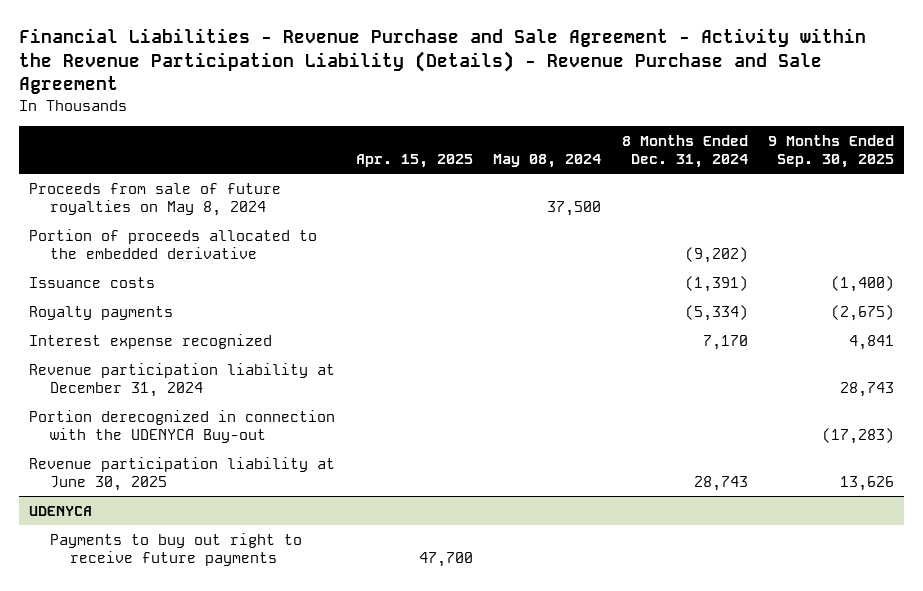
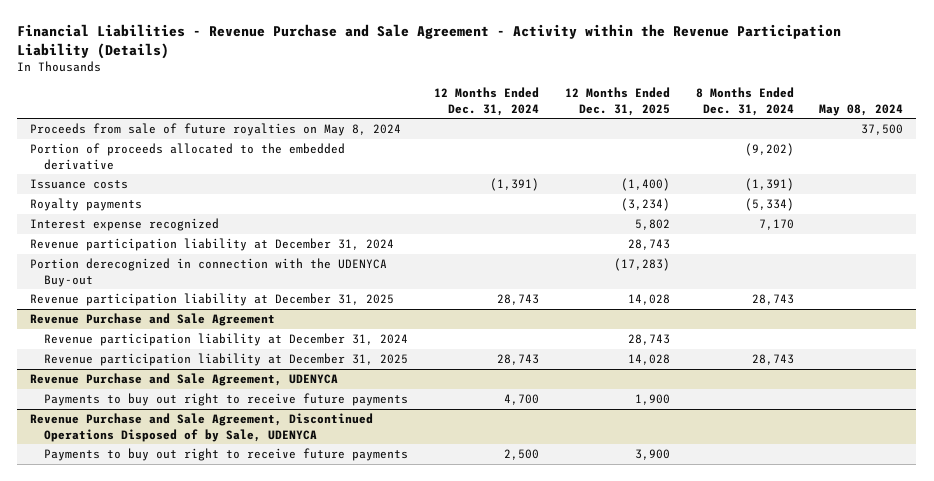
[19,27,867,95] Financial Liabilities - Revenue Purchase and Sale Agreement - Activity within the Revenue Participation Liability (Details) - Revenue Purchase and Sale Agreement -> [17,24,842,59] Financial Liabilities - Revenue Purchase and Sale Agreement - Activity within the Revenue Participation Liability (Details)
[355,154,473,169] Apr. 15, 2025 -> none
[767,134,894,169] 9 Months Ended Sep. 30, 2025 -> none
none -> [434,87,540,116] 12 Months Ended Dec. 31, 2024
none -> [564,87,670,116] 12 Months Ended Dec. 31, 2025
[49,532,302,567] Payments to buy out right to receive future payments -> none
[29,456,336,492] Revenue participation liability at June 30, 2025 -> [30,292,395,306] Revenue participation liability at December 31, 2025
[29,505,93,516] UDENYCA -> [30,312,276,326] Revenue Purchase and Sale Agreement
none -> [44,332,409,346] Revenue participation liability at December 31, 2024
none -> [44,352,409,366] Revenue participation liability at December 31, 2025
none -> [30,372,339,386] Revenue Purchase and Sale Agreement, UDENYCA
none -> [44,392,409,406] Payments to buy out right to receive future payments
none -> [30,412,374,442] Revenue Purchase and Sale Agreement, Discontinued Operations Disposed of by Sale, UDENYCA
none -> [44,447,409,461] Payments to buy out right to receive future payments

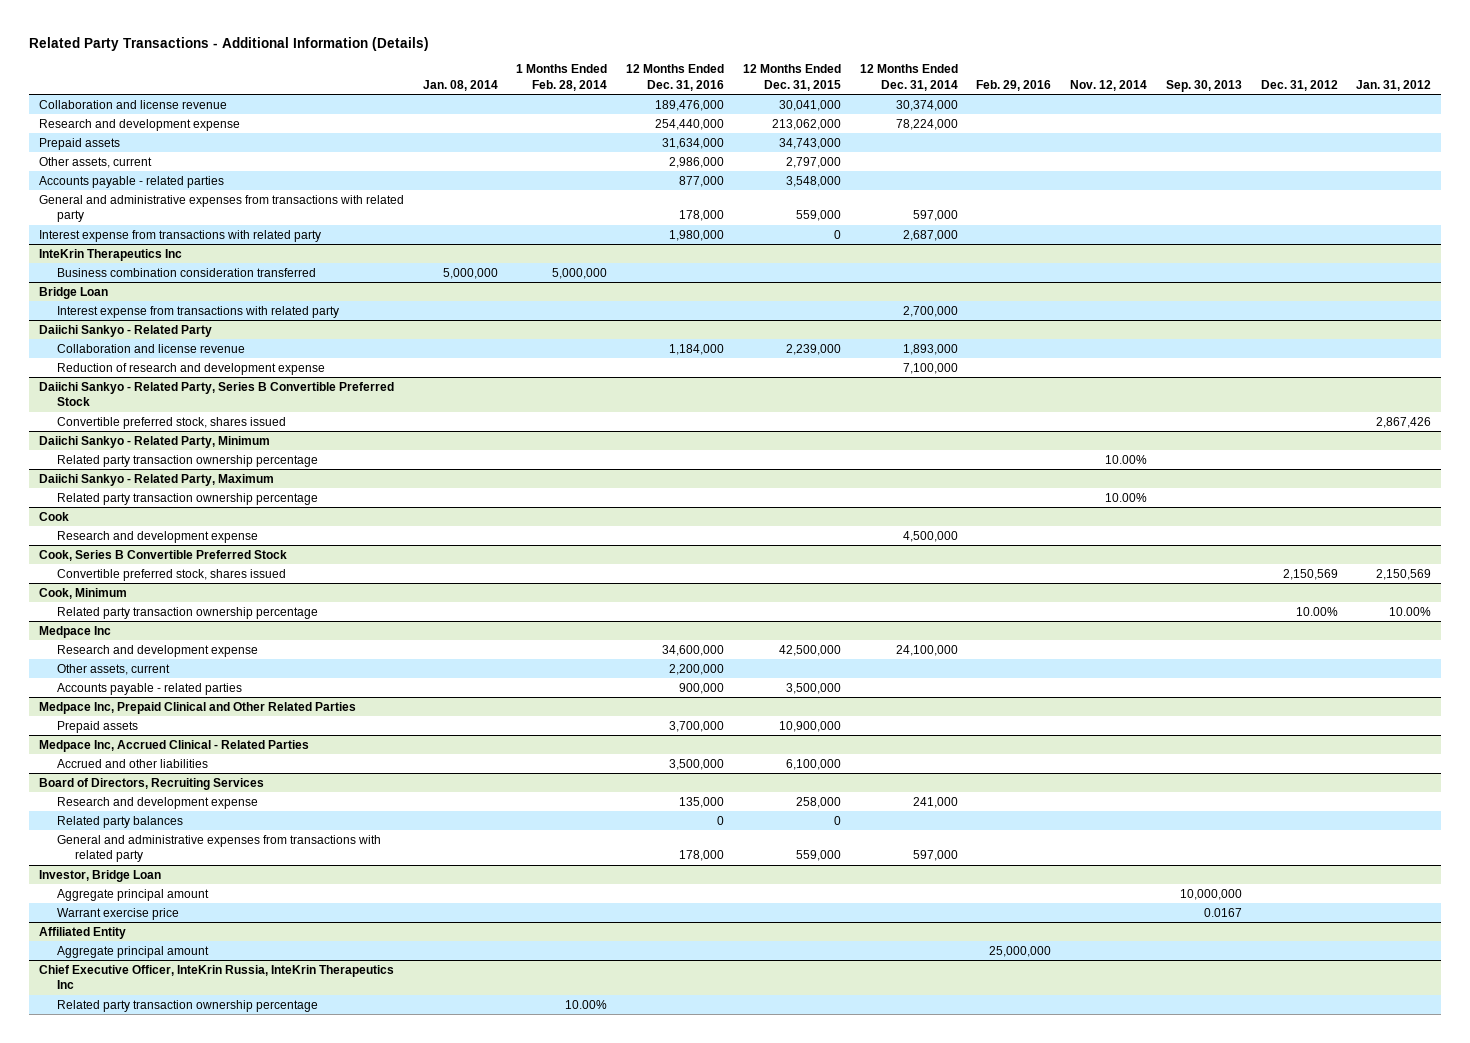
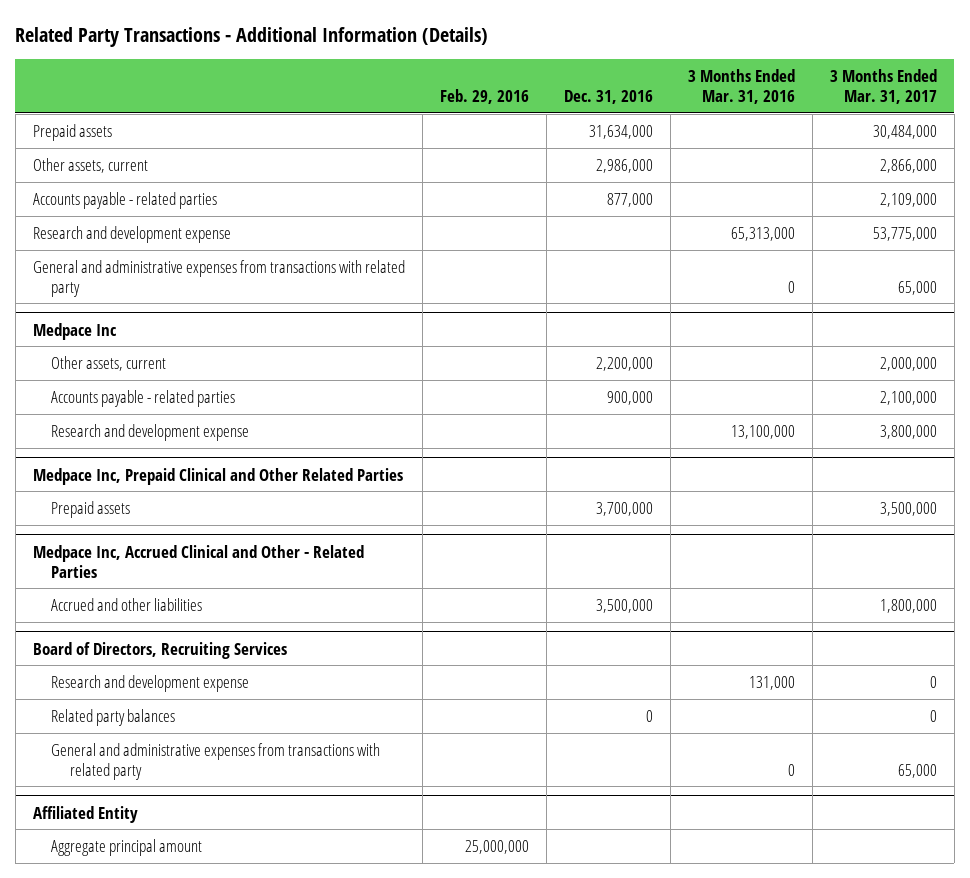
[422,79,498,91] Jan. 08, 2014 -> none
[516,64,608,91] 1 Months Ended Feb. 28, 2014 -> none
[626,64,725,91] 12 Months Ended Dec. 31, 2016 -> none
[742,64,841,91] 12 Months Ended Dec. 31, 2015 -> none
[859,64,958,91] 12 Months Ended Dec. 31, 2014 -> none
[1070,79,1148,91] Nov. 12, 2014 -> none
[1165,79,1242,92] Sep. 30, 2013 -> none
[1260,79,1338,91] Dec. 31, 2012 -> none
[1356,79,1432,91] Jan. 31, 2012 -> none
none -> [563,90,653,105] Dec. 31, 2016
none -> [687,69,795,105] 3 Months Ended Mar. 31, 2016
none -> [829,69,937,105] 3 Months Ended Mar. 31, 2017
[38,99,227,109] Collaboration and license revenue -> none
[38,118,240,131] Research and development expense -> [32,225,231,243] Research and development expense
[38,229,321,242] Interest expense from transactions with related party -> none
[38,248,182,261] InteKrin Therapeutics Inc -> none
[56,267,316,277] Business combination consideration transferred -> none
[38,286,108,299] Bridge Loan -> none
[56,305,339,318] Interest expense from transactions with related party -> none
[38,324,212,337] Daiichi Sankyo - Related Party -> none
[56,343,245,353] Collaboration and license revenue -> none
[56,362,325,375] Reduction of research and development expense -> none
[38,381,394,407] Daiichi Sankyo - Related Party, Series B Convertible Preferred Stock -> none
[56,416,286,429] Convertible preferred stock, shares issued -> none
[38,435,270,448] Daiichi Sankyo - Related Party, Minimum -> none
[56,454,318,467] Related party transaction ownership percentage -> none
[38,473,274,486] Daiichi Sankyo - Related Party, Maximum -> none
[56,492,318,505] Related party transaction ownership percentage -> none
[38,511,69,521] Cook -> none
[56,530,258,543] Research and development expense -> none
[38,549,287,561] Cook, Series B Convertible Preferred Stock -> none
[56,568,286,581] Convertible preferred stock, shares issued -> none
[38,587,127,599] Cook, Minimum -> none
[56,606,318,619] Related party transaction ownership percentage -> none
[56,644,258,657] Research and development expense -> [51,423,250,441] Research and development expense
[38,739,309,752] Medpace Inc, Accrued Clinical - Related Parties -> [32,544,364,578] Medpace Inc, Accrued Clinical and Other - Related Parties
[38,869,161,882] Investor, Bridge Loan -> none
[56,888,209,901] Aggregate principal amount -> none
[56,907,179,920] Warrant exercise price -> none
[38,964,394,990] Chief Executive Officer, InteKrin Russia, InteKrin Therapeutics Inc -> none
[56,999,318,1012] Related party transaction ownership percentage -> none

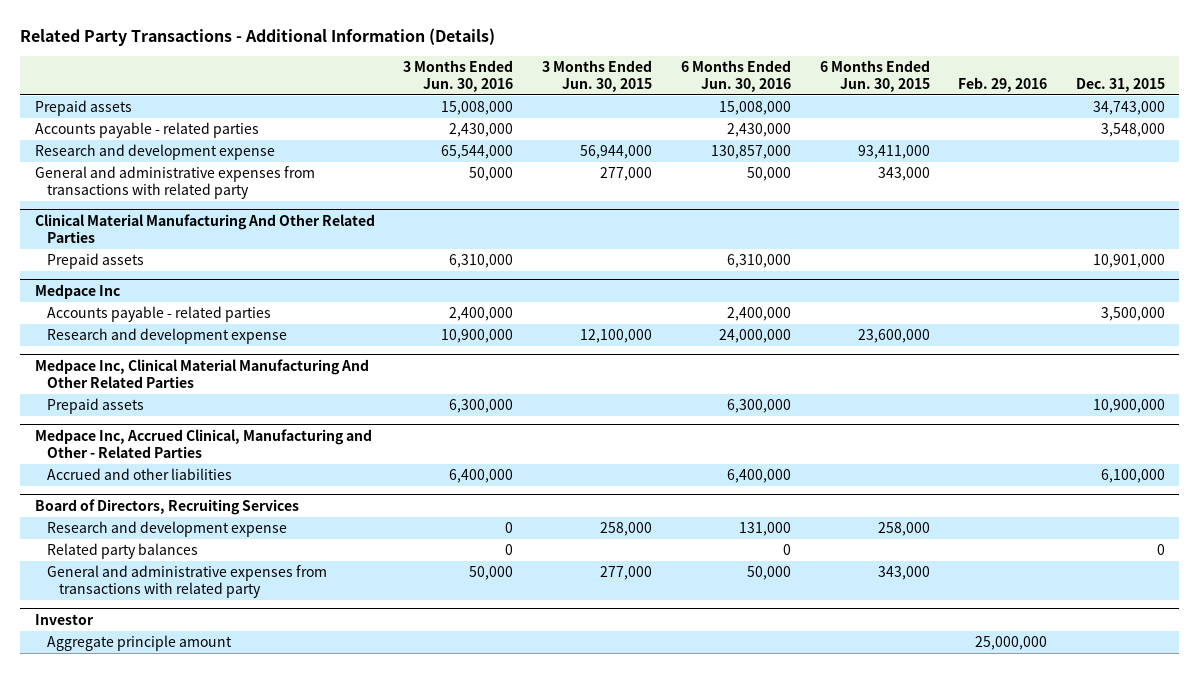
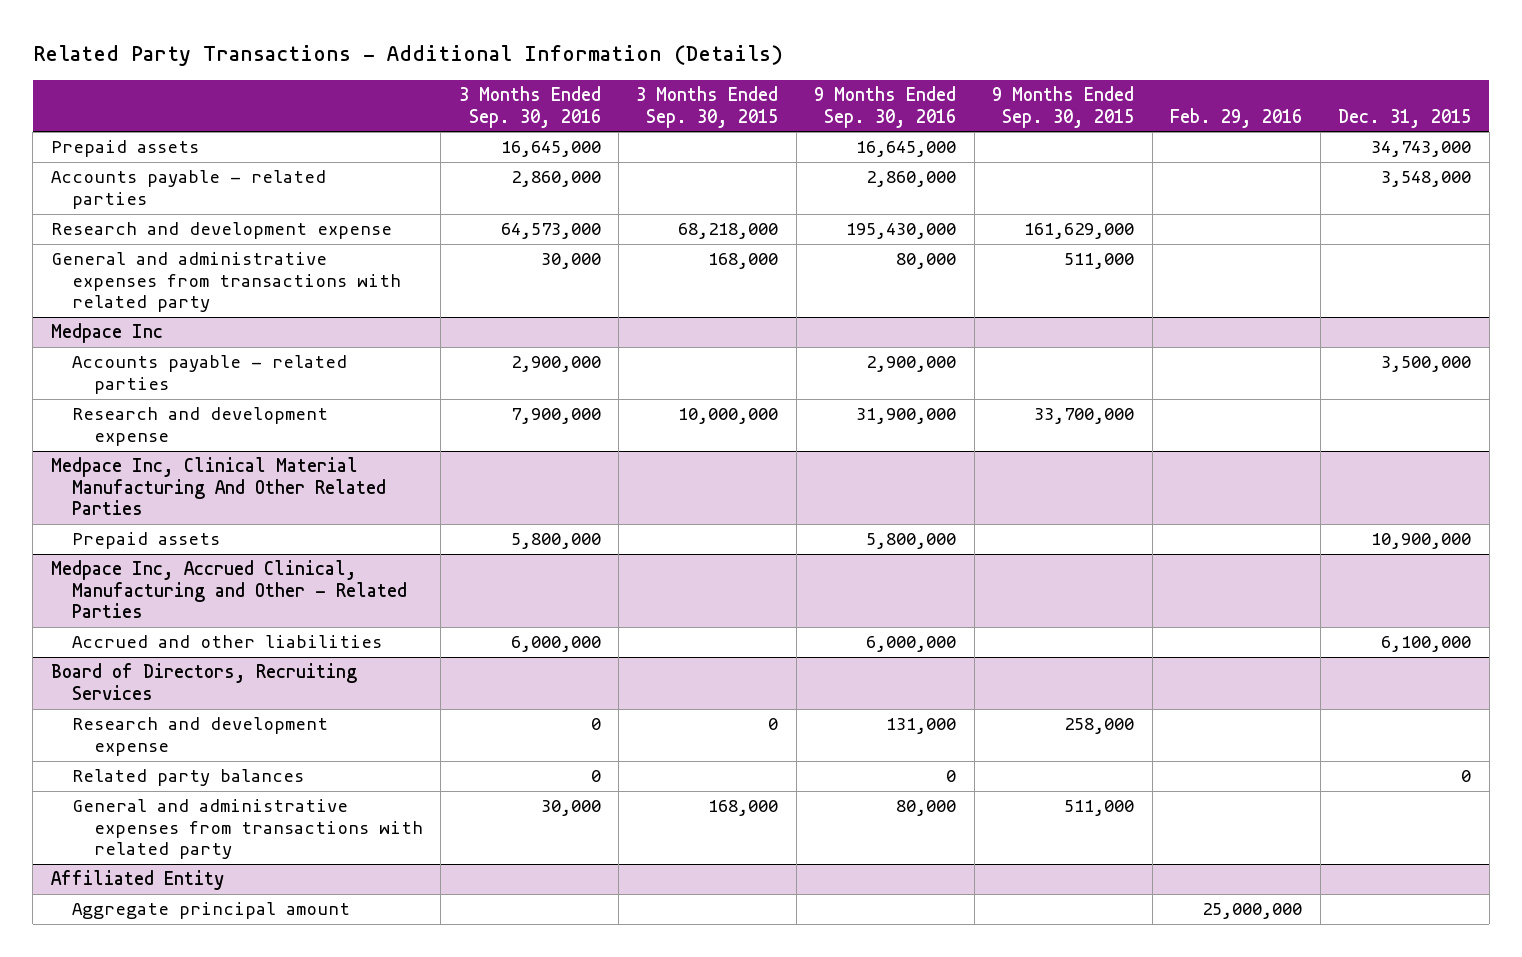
[403,59,514,92] 3 Months Ended Jun. 30, 2016 -> none
[542,59,653,92] 3 Months Ended Jun. 30, 2015 -> none
[680,59,791,92] 6 Months Ended Jun. 30, 2016 -> none
[819,59,930,92] 6 Months Ended Jun. 30, 2015 -> none
none -> [458,86,601,128] 3 Months Ended Sep. 30, 2016
none -> [636,86,779,128] 3 Months Ended Sep. 30, 2015
none -> [814,86,957,128] 9 Months Ended Sep. 30, 2016
none -> [992,86,1135,128] 9 Months Ended Sep. 30, 2015
[34,213,375,243] Clinical Material Manufacturing And Other Related Parties -> none
[46,253,144,270] Prepaid assets -> none
[34,613,94,625] Investor -> none
[46,635,232,652] Aggregate principle amount -> none
none -> [50,870,224,891] Affiliated Entity
none -> [72,902,351,920] Aggregate principal amount

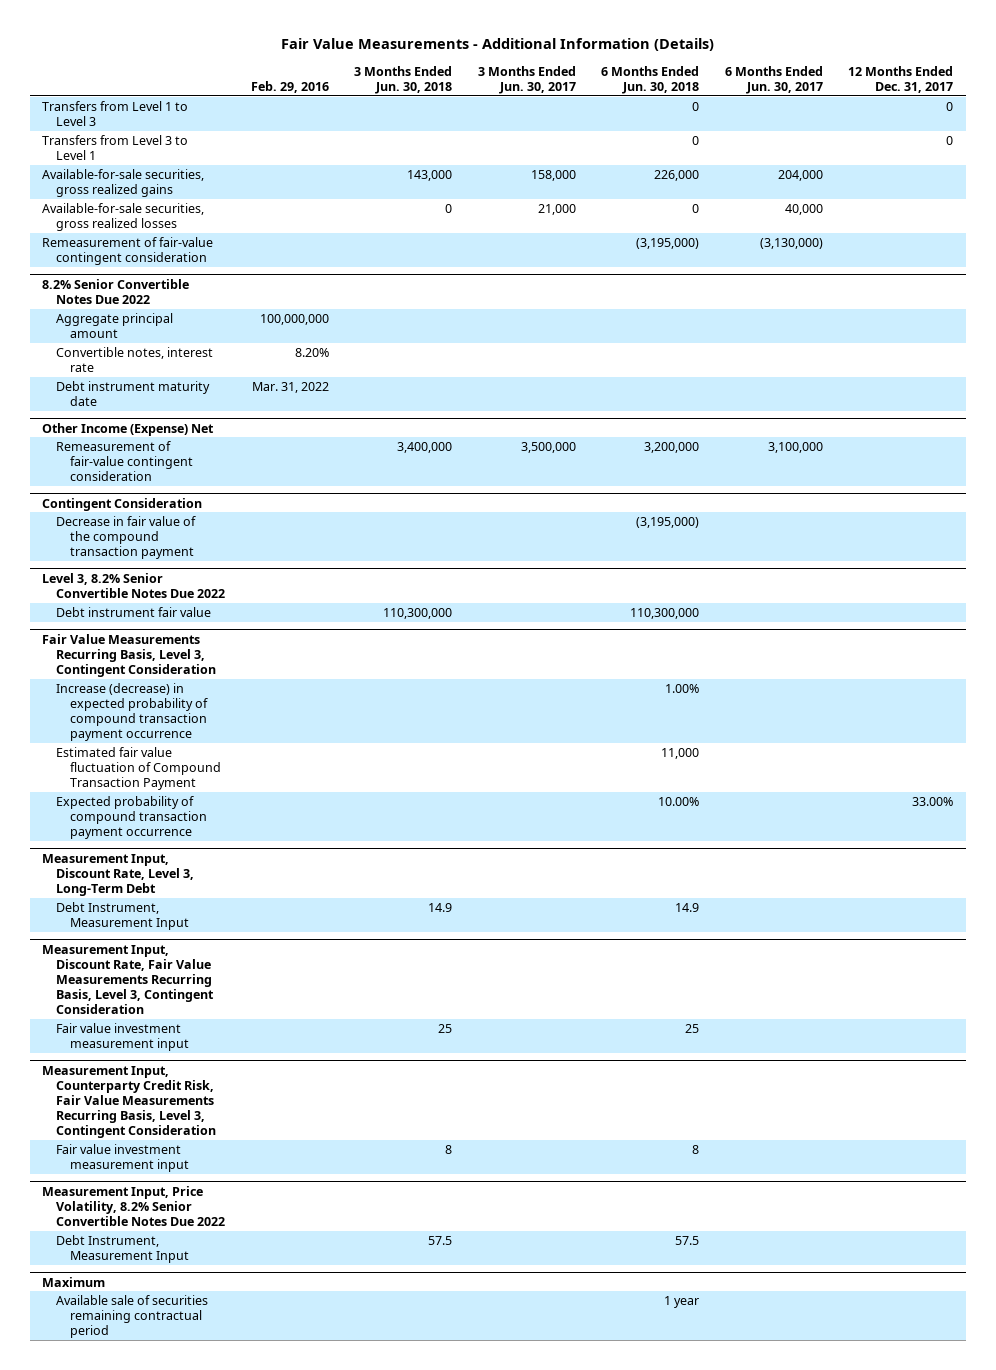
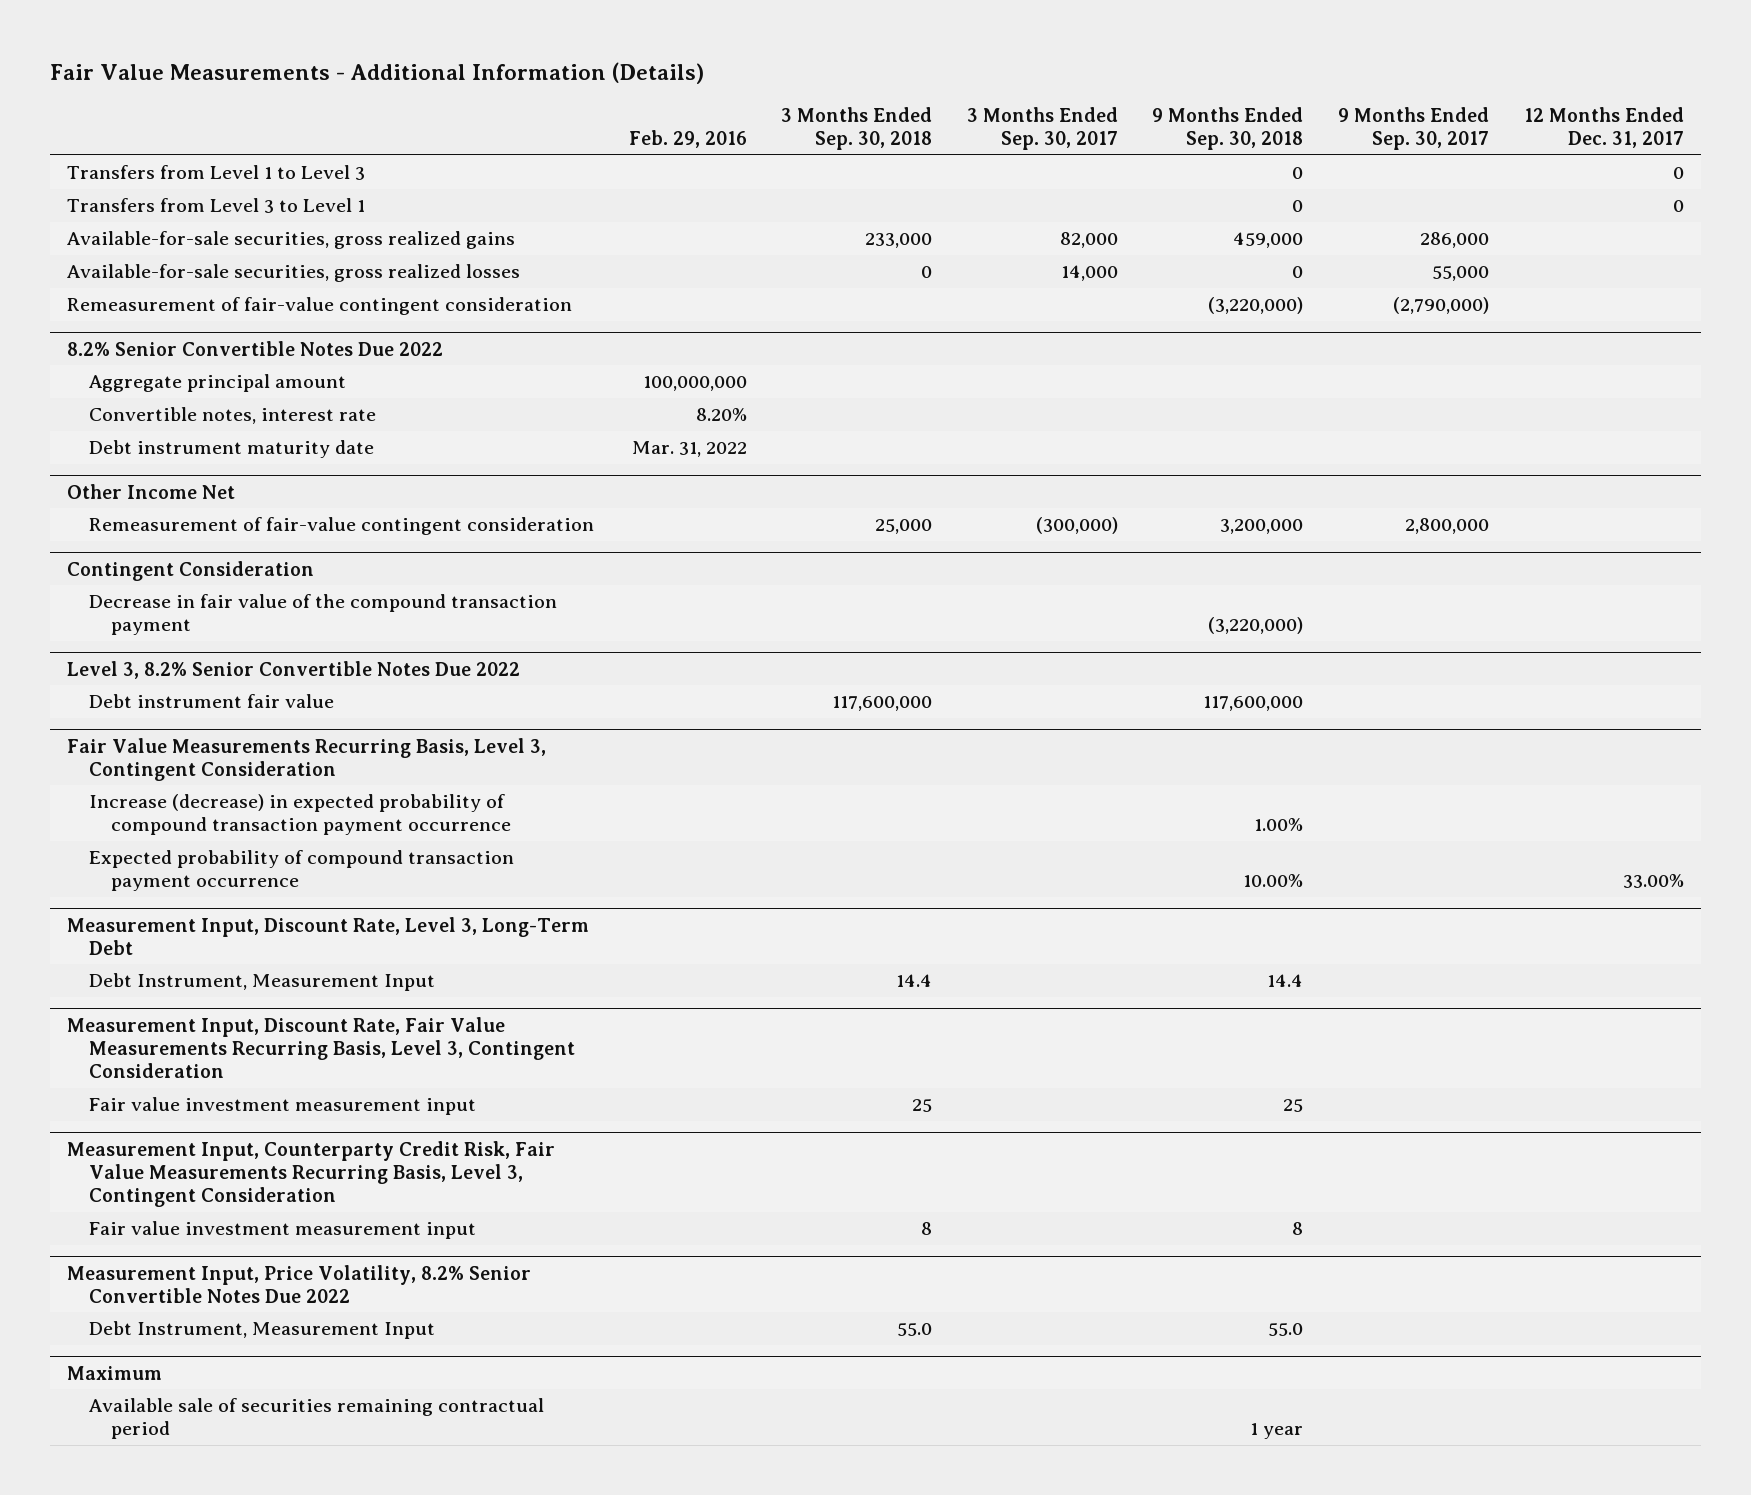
[354,65,453,94] 3 Months Ended Jun. 30, 2018 -> none
[477,65,576,94] 3 Months Ended Jun. 30, 2017 -> none
[601,65,700,94] 6 Months Ended Jun. 30, 2018 -> none
[724,65,823,94] 6 Months Ended Jun. 30, 2017 -> none
none -> [781,107,933,151] 3 Months Ended Sep. 30, 2018
none -> [966,107,1118,151] 3 Months Ended Sep. 30, 2017
none -> [1152,107,1304,151] 9 Months Ended Sep. 30, 2018
none -> [1338,107,1490,151] 9 Months Ended Sep. 30, 2017
[42,422,215,436] Other Income (Expense) Net -> [66,483,235,499] Other Income Net
[56,746,222,791] Estimated fair value fluctuation of Compound Transaction Payment -> none

